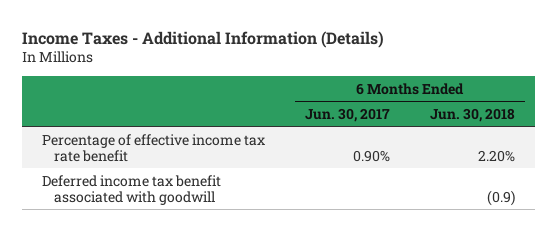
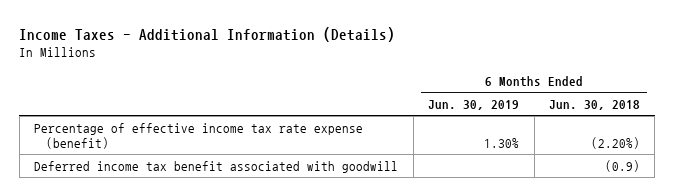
[304,107,390,122] Jun. 30, 2017 -> none
none -> [428,99,520,110] Jun. 30, 2019
[41,133,265,162] Percentage of effective income tax rate benefit -> [34,122,364,149] Percentage of effective income tax rate expense (benefit)
[477,149,515,162] 2.20% -> [590,136,640,149] (2.20%)

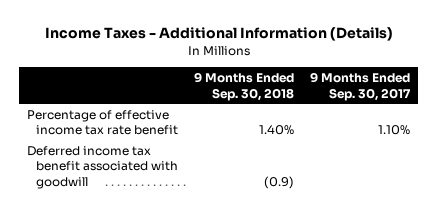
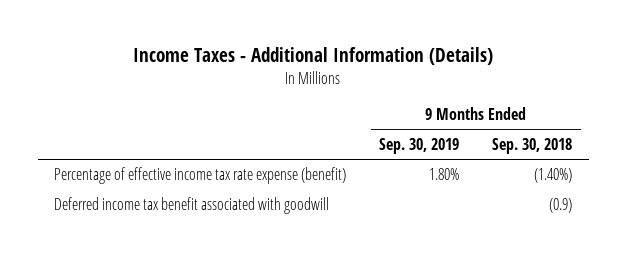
[310,72,412,101] 9 Months Ended Sep. 30, 2017 -> none
none -> [379,137,460,154] Sep. 30, 2019
[27,109,179,136] Percentage of effective income tax rate benefit -> [54,167,347,185] Percentage of effective income tax rate expense (benefit)
[259,125,295,136] 1.40% -> [534,168,573,184] (1.40%)

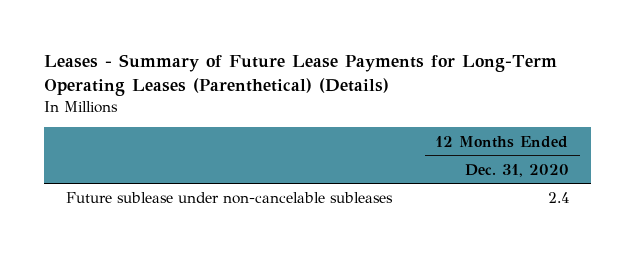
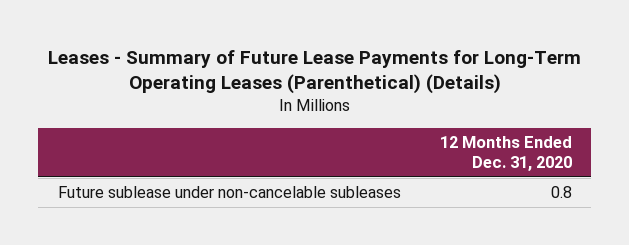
[547,192,569,204] 2.4 -> [550,186,572,199] 0.8

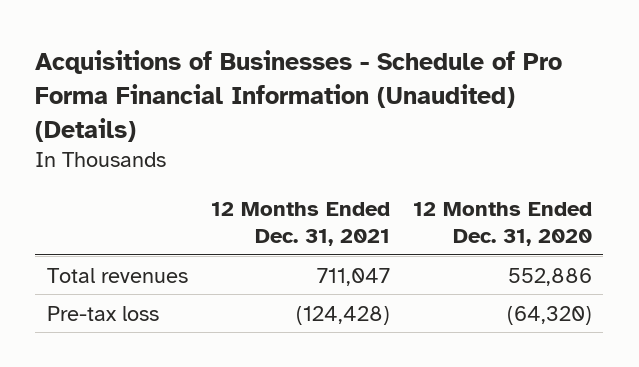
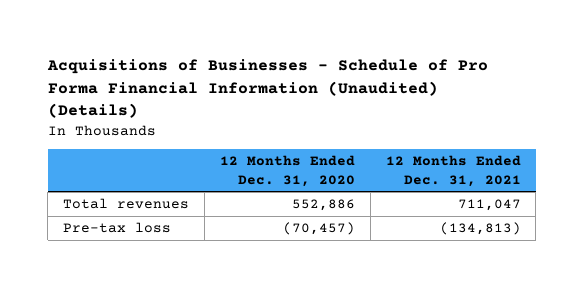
[295,305,390,325] (124,428) -> [439,221,521,235] (134,813)
[506,305,592,325] (64,320) -> [282,221,355,235] (70,457)

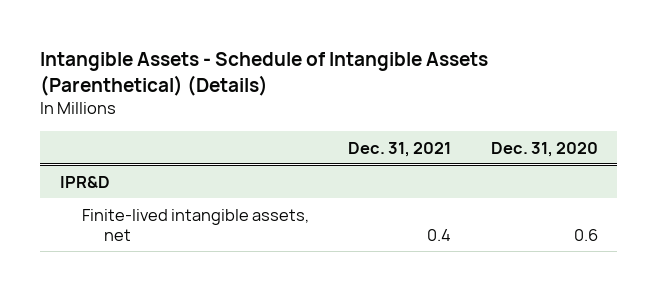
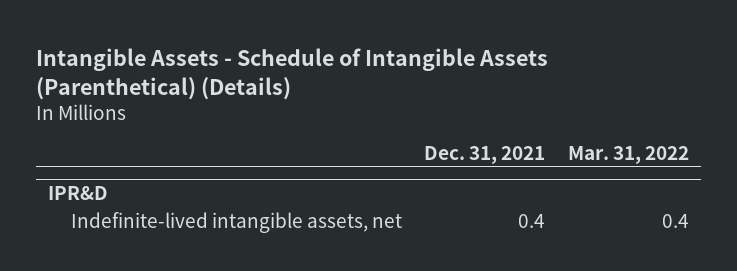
[490,141,598,157] Dec. 31, 2020 -> none
none -> [568,145,690,164] Mar. 31, 2022
[81,208,309,241] Finite-lived intangible assets, net -> [70,211,402,233] Indefinite-lived intangible assets, net

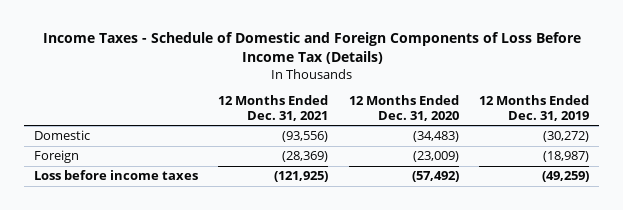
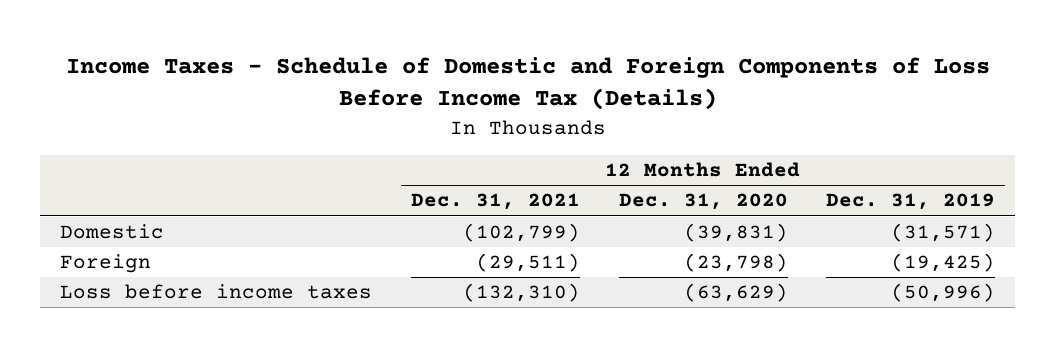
[282,131,329,143] (93,556) -> [462,223,580,243] (102,799)
[412,131,459,143] (34,483) -> [683,223,788,243] (39,831)
[543,131,590,143] (30,272) -> [891,223,996,243] (31,571)
[282,151,329,163] (28,369) -> [475,253,580,273] (29,511)
[412,151,459,163] (23,009) -> [683,253,788,273] (23,798)
[543,151,590,163] (18,987) -> [891,253,996,273] (19,425)
[274,171,329,183] (121,925) -> [462,283,580,303] (132,310)
[411,171,459,183] (57,492) -> [683,283,788,303] (63,629)
[542,171,590,183] (49,259) -> [891,283,996,303] (50,996)

